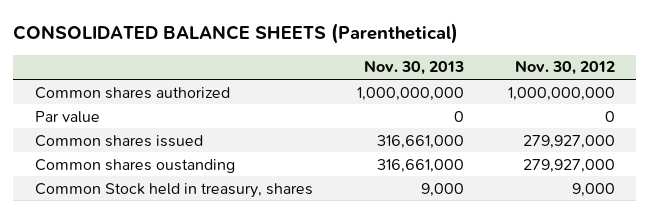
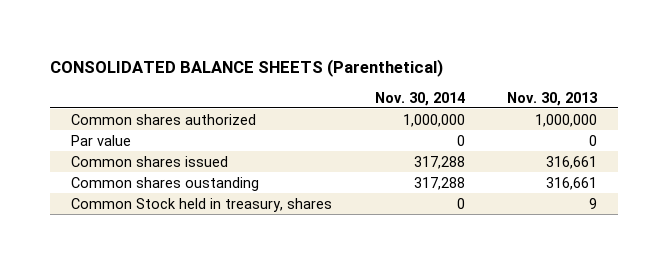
[514,60,615,76] Nov. 30, 2012 -> none
none -> [374,91,465,106] Nov. 30, 2014
[356,86,464,101] 1,000,000,000 -> [535,113,598,127] 1,000,000
[376,134,464,149] 316,661,000 -> [546,155,598,169] 316,661
[376,158,464,173] 316,661,000 -> [546,176,598,190] 316,661
[420,182,464,197] 9,000 -> [589,197,598,209] 9

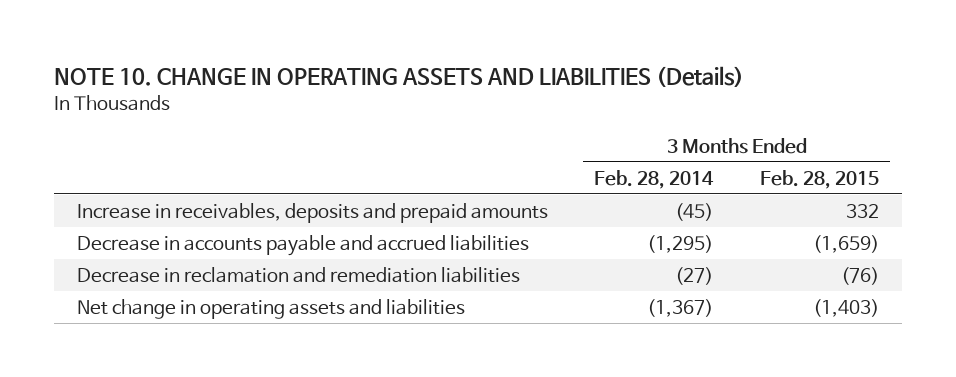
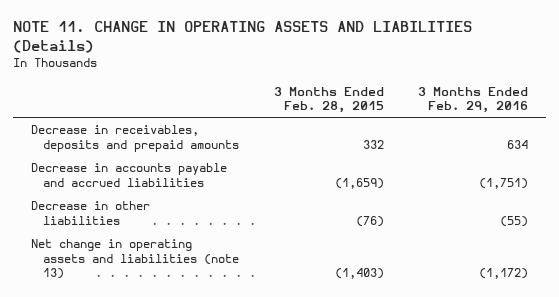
[54,66,745,88] NOTE 10. CHANGE IN OPERATING ASSETS AND LIABILITIES (Details) -> [13,21,473,54] NOTE 11. CHANGE IN OPERATING ASSETS AND LIABILITIES (Details)
[594,169,715,189] Feb. 28, 2014 -> none
none -> [418,86,529,114] 3 Months Ended Feb. 29, 2016
[77,203,549,224] Increase in receivables, deposits and prepaid amounts -> [30,125,239,152] Decrease in receivables, deposits and prepaid amounts
[77,267,521,284] Decrease in reclamation and remediation liabilities -> none
none -> [30,201,150,225] Decrease in other liabilities
[77,299,466,320] Net change in operating assets and liabilities -> [30,239,239,279] Net change in operating assets and liabilities (note 13)

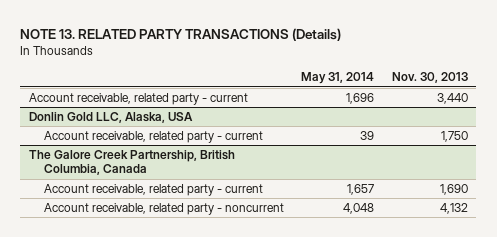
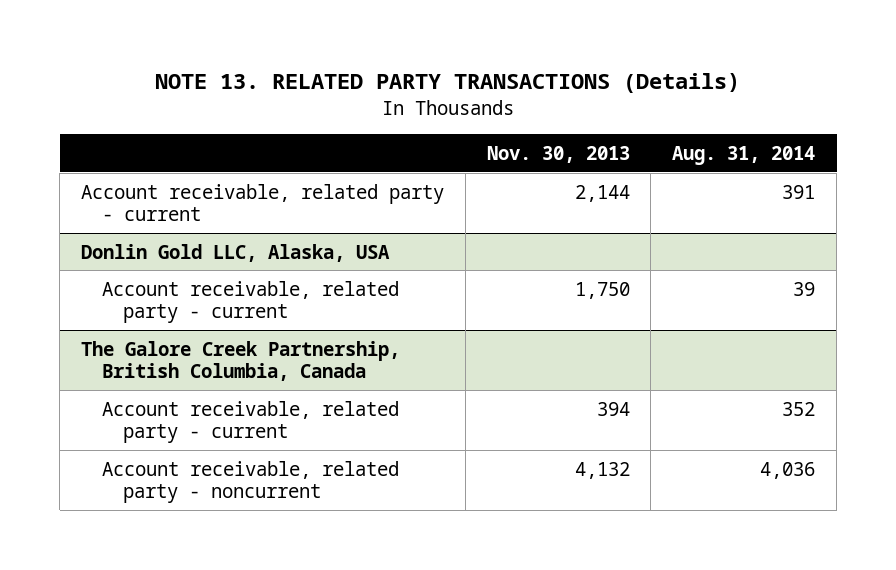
[301,72,375,85] May 31, 2014 -> none
none -> [672,145,816,165] Aug. 31, 2014
[436,93,468,105] 3,440 -> [574,184,630,202] 2,144
[439,184,468,196] 1,690 -> [596,401,630,416] 394

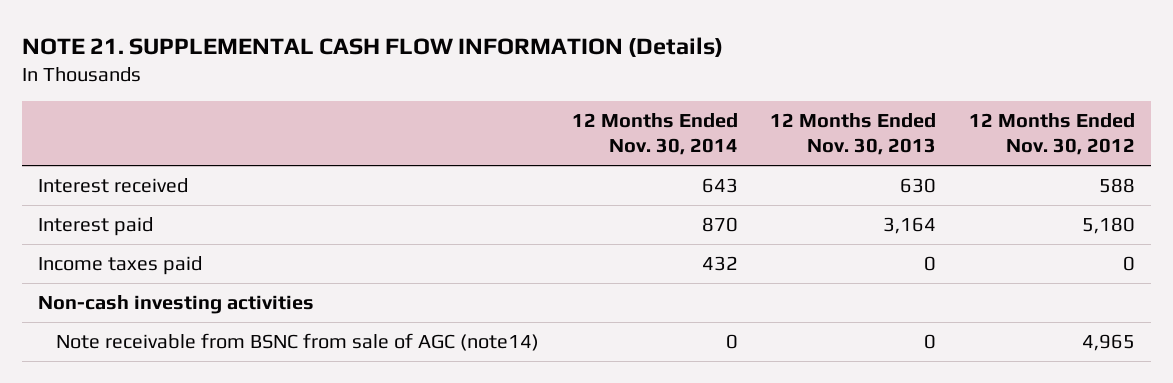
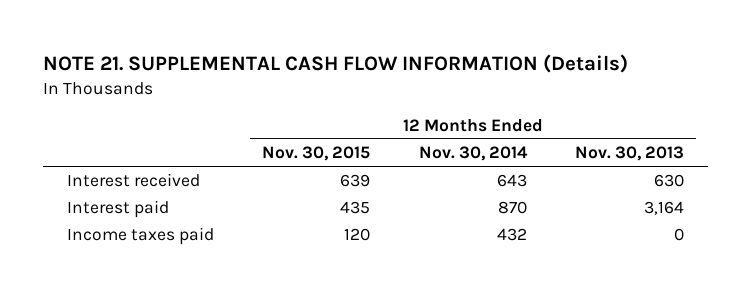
[968,113,1135,156] 12 Months Ended Nov. 30, 2012 -> none
none -> [262,146,371,162] Nov. 30, 2015
[38,295,315,315] Non-cash investing activities -> none
[56,333,540,352] Note receivable from BSNC from sale of AGC (note14) -> none

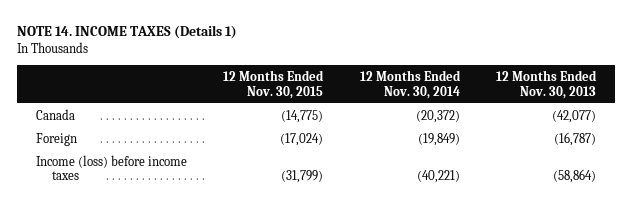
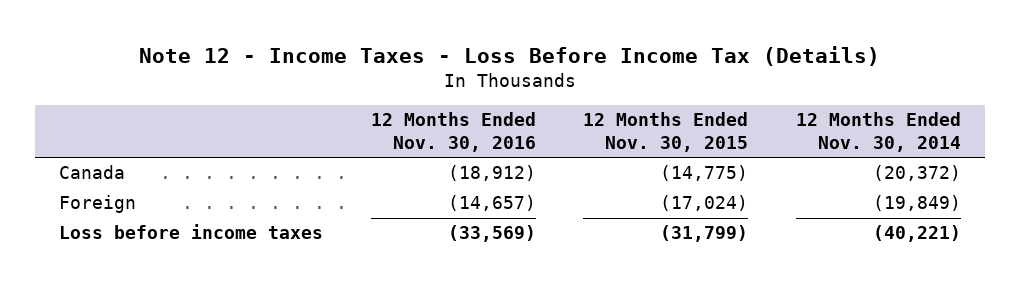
[17,25,238,40] NOTE 14. INCOME TAXES (Details 1) -> [138,45,880,66] Note 12 - Income Taxes - Loss Before Income Tax (Details)
[496,69,598,99] 12 Months Ended Nov. 30, 2013 -> none
none -> [370,112,536,153] 12 Months Ended Nov. 30, 2016
[35,154,187,181] Income (loss) before income taxes -> [58,224,323,240] Loss before income taxes

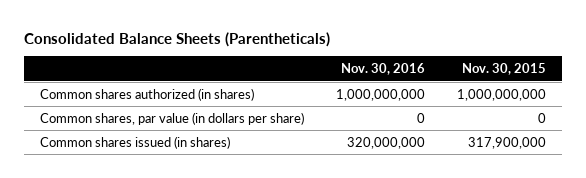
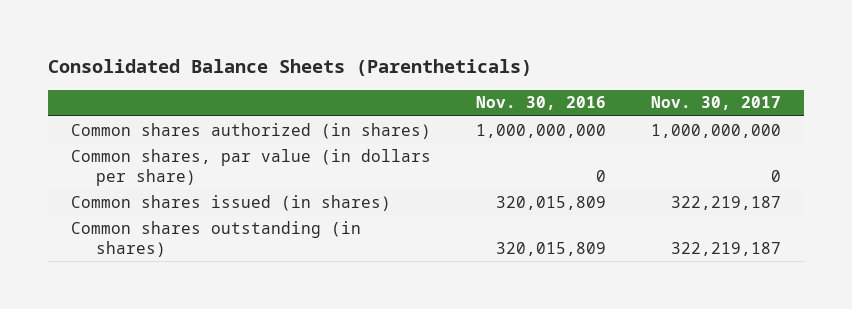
[462,63,547,76] Nov. 30, 2015 -> none
none -> [651,96,782,111] Nov. 30, 2017
[347,136,426,149] 320,000,000 -> [496,195,607,210] 320,015,809
none -> [71,220,362,257] Common shares outstanding (in shares)

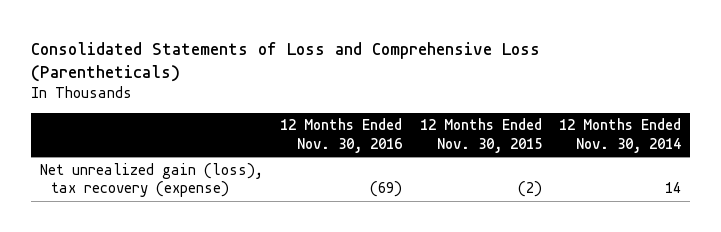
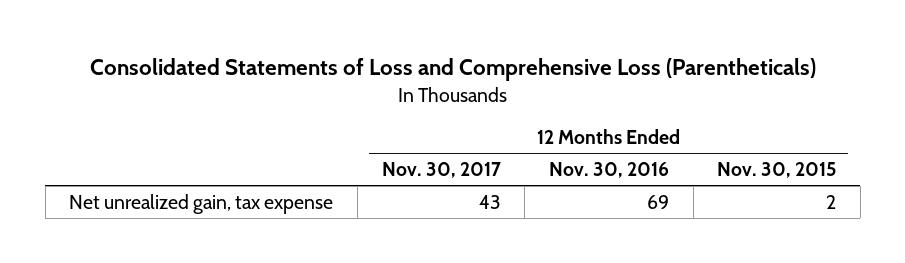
[559,118,682,153] 12 Months Ended Nov. 30, 2014 -> none
none -> [381,162,501,179] Nov. 30, 2017
[40,162,264,198] Net unrealized gain (loss), tax recovery (expense) -> [69,193,334,214] Net unrealized gain, tax expense
[370,181,403,198] (69) -> [646,194,669,209] 69
[517,181,542,198] (2) -> [826,194,837,209] 2

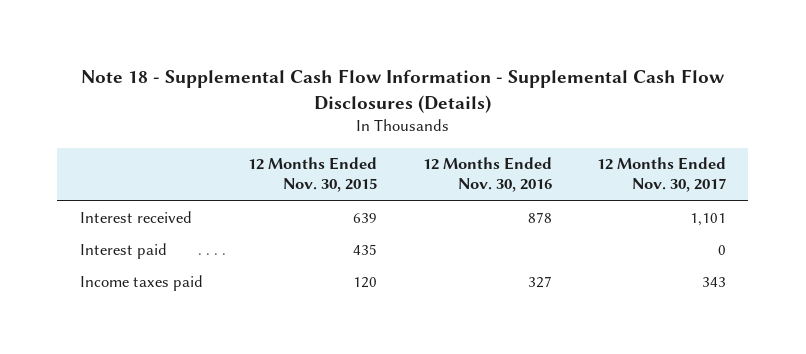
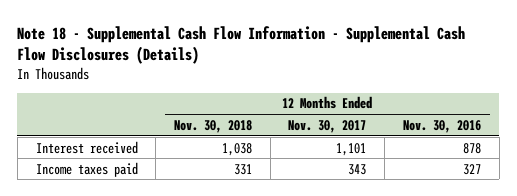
[248,157,378,193] 12 Months Ended Nov. 30, 2015 -> none
none -> [174,119,253,133] Nov. 30, 2018
[80,242,168,259] Interest paid -> none

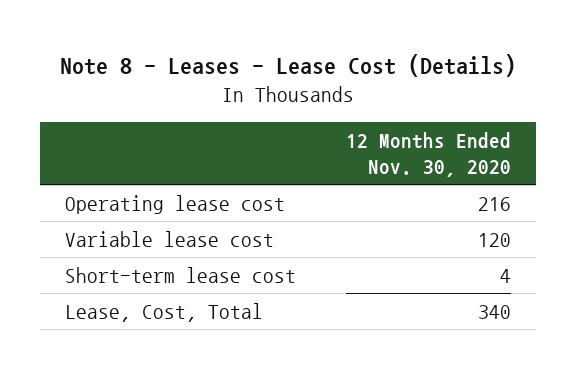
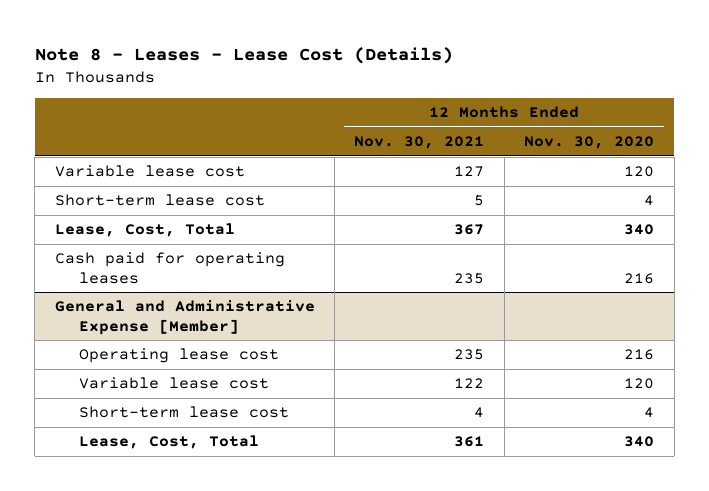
none -> [354,136,485,150] Nov. 30, 2021
none -> [54,165,245,178] Variable lease cost
none -> [54,194,265,207] Short-term lease cost
none -> [54,223,235,238] Lease, Cost, Total
none -> [54,252,285,284] Cash paid for operating leases
none -> [54,300,315,335] General and Administrative Expense [Member]

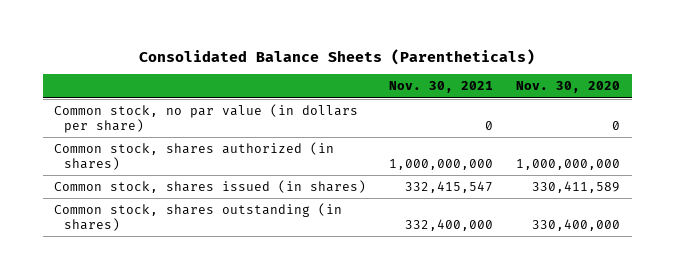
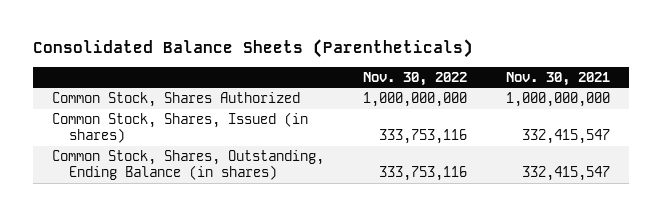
[516,81,621,94] Nov. 30, 2020 -> none
none -> [362,71,467,86] Nov. 30, 2022
[54,104,359,133] Common stock, no par value (in dollars per share) -> none
[54,142,335,170] Common stock, shares authorized (in shares) -> [51,92,300,108] Common Stock, Shares Authorized
[54,180,367,194] Common stock, shares issued (in shares) -> [51,112,308,144] Common Stock, Shares, Issued (in shares)
[54,203,343,231] Common stock, shares outstanding (in shares) -> [51,150,324,181] Common Stock, Shares, Outstanding, Ending Balance (in shares)
[405,218,494,231] 332,400,000 -> [521,166,610,182] 332,415,547

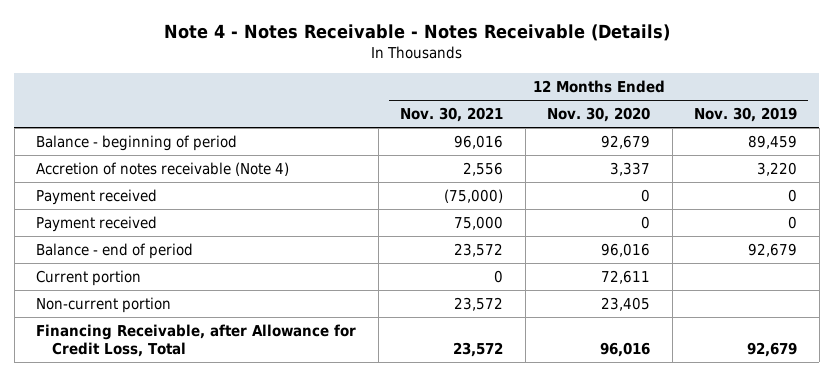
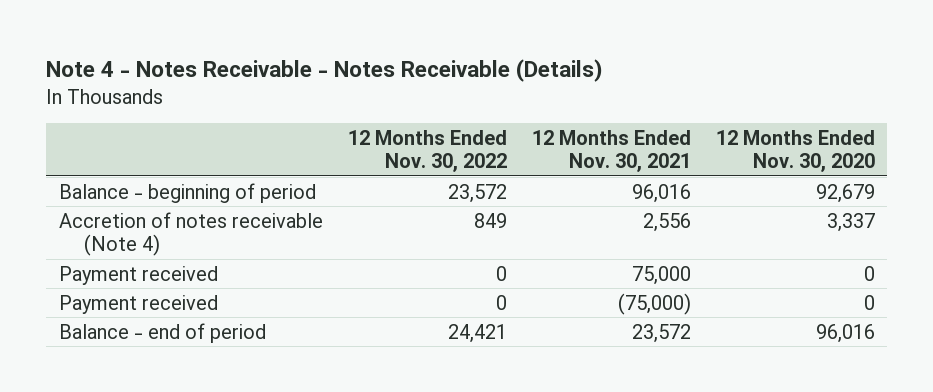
[694,107,798,123] Nov. 30, 2019 -> none
none -> [347,129,507,173] 12 Months Ended Nov. 30, 2022
[36,189,158,206] Payment received -> [58,294,218,314] Payment received
[36,270,142,287] Current portion -> none
[36,297,172,314] Non-current portion -> none
[36,324,357,358] Financing Receivable, after Allowance for Credit Loss, Total -> none

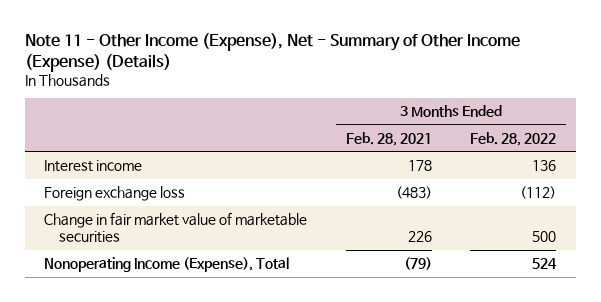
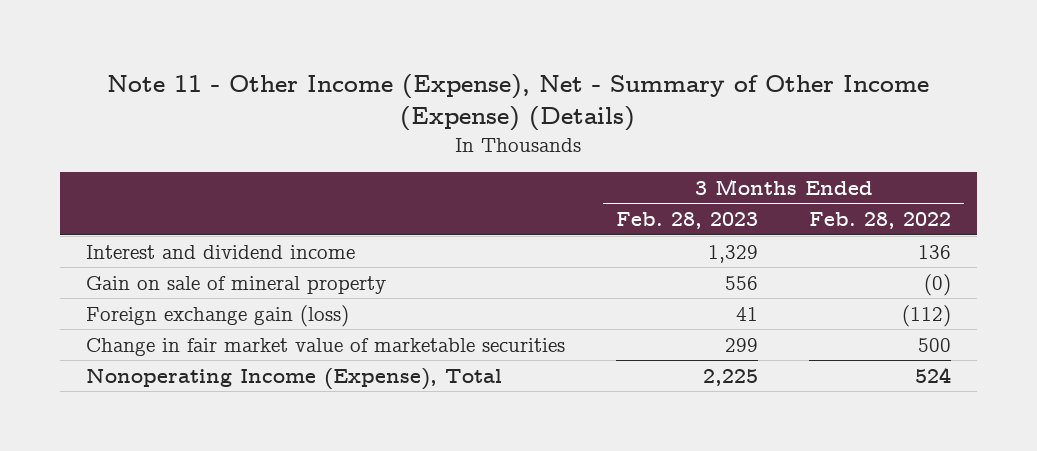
[345,131,432,146] Feb. 28, 2021 -> none
none -> [615,212,758,230] Feb. 28, 2023
[44,160,143,173] Interest income -> [85,244,355,259] Interest and dividend income
none -> [85,275,386,294] Gain on sale of mineral property
[44,186,186,202] Foreign exchange loss -> [85,304,349,327] Foreign exchange gain (loss)

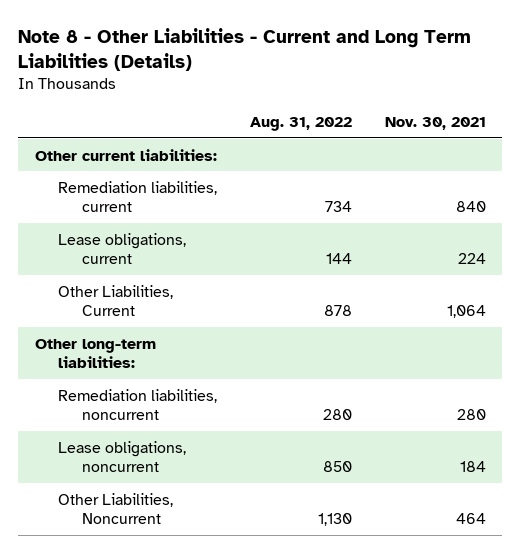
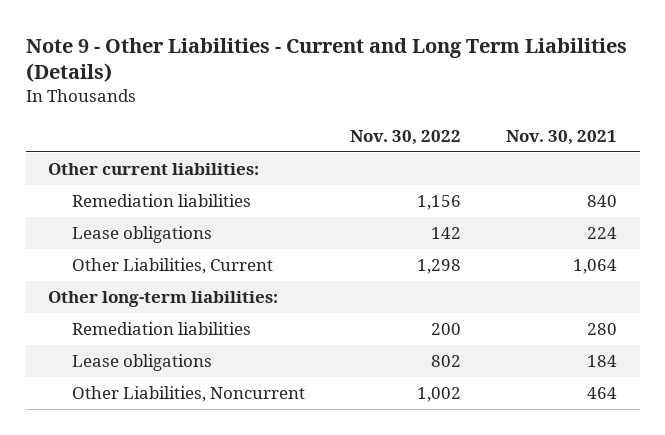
[18,28,472,71] Note 8 - Other Liabilities - Current and Long Term Liabilities (Details) -> [25,37,627,83] Note 9 - Other Liabilities - Current and Long Term Liabilities (Details)
[250,116,353,131] Aug. 31, 2022 -> none
none -> [350,129,462,145] Nov. 30, 2022
[58,180,218,213] Remediation liabilities, current -> [72,194,252,208] Remediation liabilities
[58,232,187,265] Lease obligations, current -> [72,226,213,244] Lease obligations
[58,388,218,421] Remediation liabilities, noncurrent -> [72,322,252,336] Remediation liabilities
[58,440,187,473] Lease obligations, noncurrent -> [72,354,213,372] Lease obligations

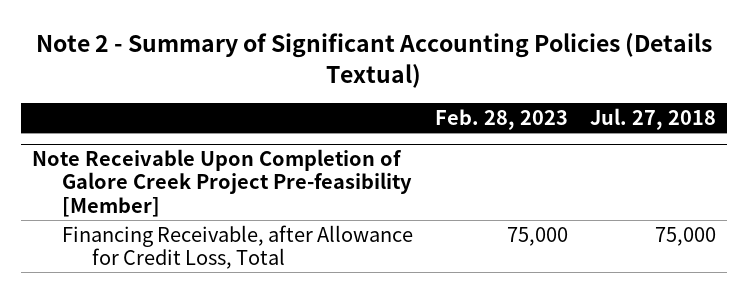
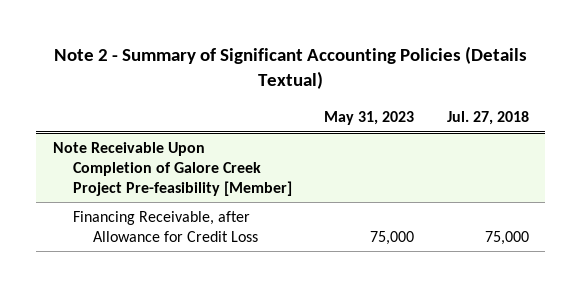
[435,109,569,131] Feb. 28, 2023 -> none
none -> [324,111,415,126] May 31, 2023
[62,224,414,269] Financing Receivable, after Allowance for Credit Loss, Total -> [72,210,259,242] Financing Receivable, after Allowance for Credit Loss

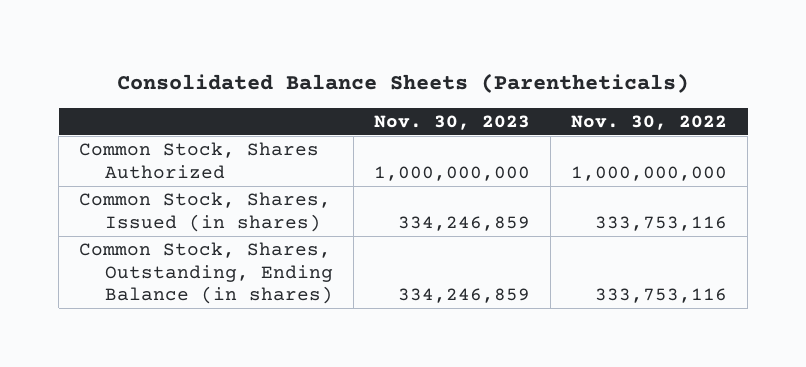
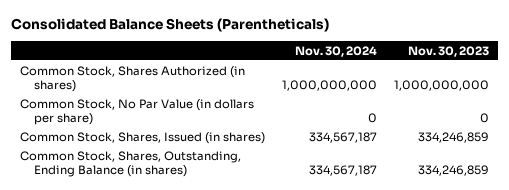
[571,114,728,130] Nov. 30, 2022 -> none
none -> [294,45,377,57] Nov. 30, 2024
[79,142,320,179] Common Stock, Shares Authorized -> [19,65,245,92] Common Stock, Shares Authorized (in shares)
none -> [19,98,254,125] Common Stock, No Par Value (in dollars per share)

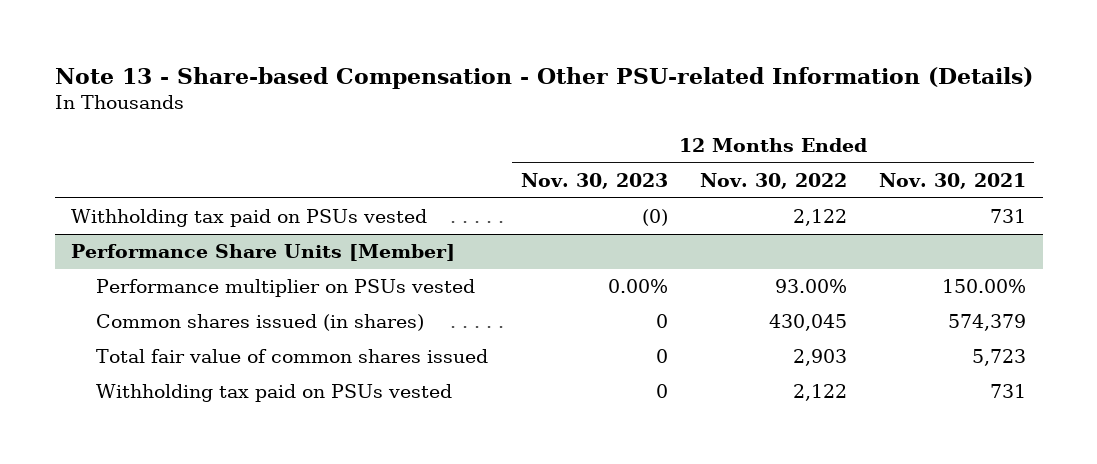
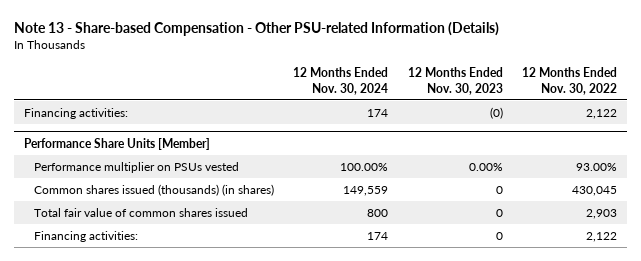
[879,173,1027,190] Nov. 30, 2021 -> none
none -> [293,67,389,95] 12 Months Ended Nov. 30, 2024
[70,209,427,228] Withholding tax paid on PSUs vested -> [23,107,128,119] Financing activities:
[96,314,425,332] Common shares issued (in shares) -> [33,183,274,196] Common shares issued (thousands) (in shares)
[96,384,453,403] Withholding tax paid on PSUs vested -> [33,230,138,242] Financing activities:

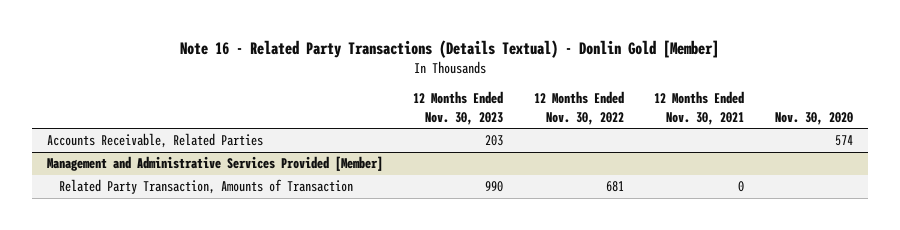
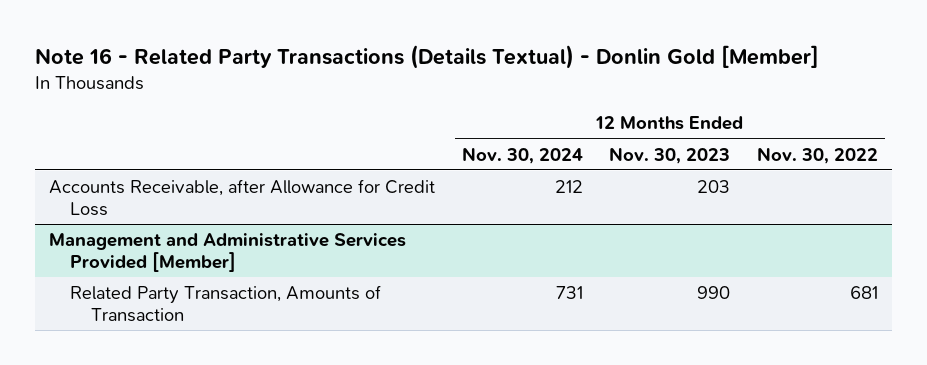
[654,91,745,125] 12 Months Ended Nov. 30, 2021 -> none
[774,111,853,125] Nov. 30, 2020 -> none
none -> [461,146,583,164] Nov. 30, 2024
[47,133,264,149] Accounts Receivable, Related Parties -> [48,178,435,216] Accounts Receivable, after Allowance for Credit Loss

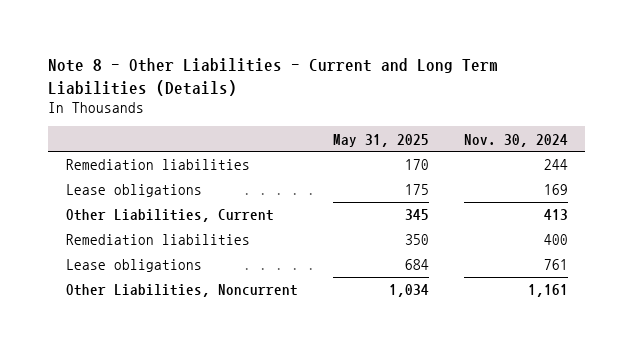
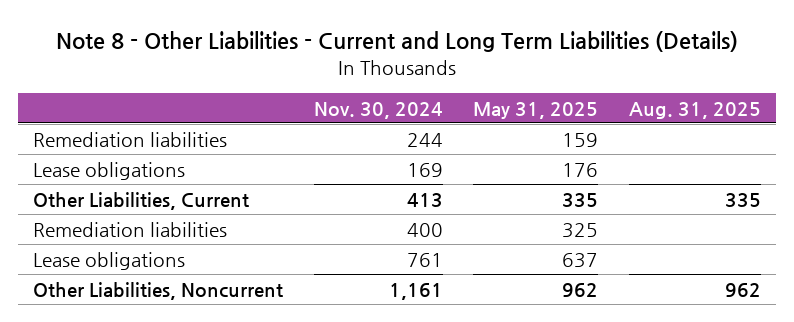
none -> [628,101,761,119] Aug. 31, 2025
[404,159,429,171] 170 -> [562,132,599,147] 159
[404,184,429,196] 175 -> [562,162,599,177] 176
[404,209,429,221] 345 -> [562,192,599,207] 335
[404,234,429,246] 350 -> [562,222,599,238] 325
[404,259,429,271] 684 -> [562,252,599,268] 637
[388,284,429,298] 1,034 -> [562,282,599,297] 962

